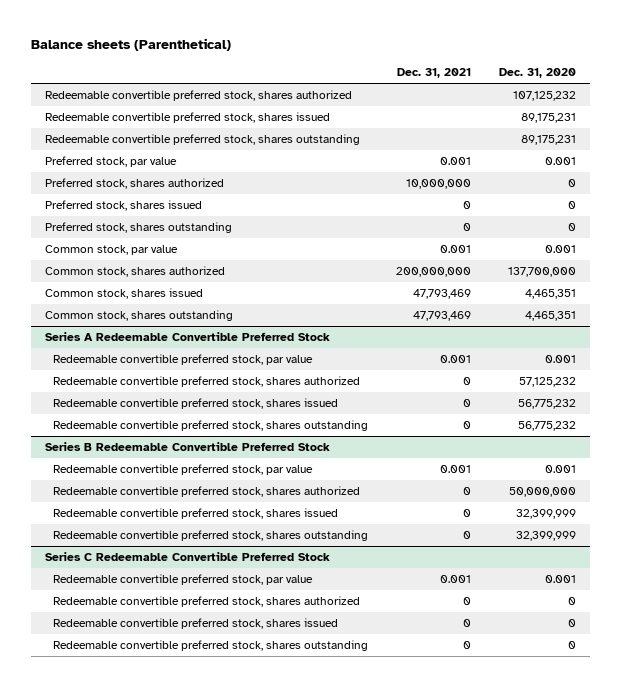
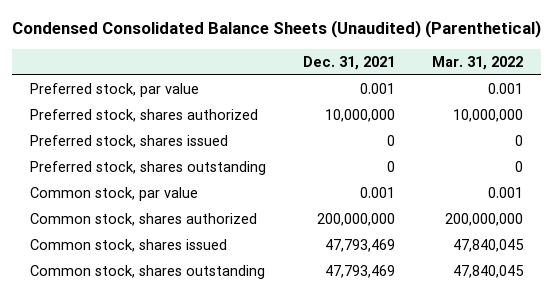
[30,38,231,52] Balance sheets (Parenthetical) -> [11,20,541,39] Condensed Consolidated Balance Sheets (Unaudited) (Parenthetical)
[499,68,577,79] Dec. 31, 2020 -> none
none -> [431,55,523,70] Mar. 31, 2022
[44,89,352,101] Redeemable convertible preferred stock, shares authorized -> none
[44,111,330,123] Redeemable convertible preferred stock, shares issued -> none
[44,133,360,145] Redeemable convertible preferred stock, shares outstanding -> none
[44,331,330,341] Series A Redeemable Convertible Preferred Stock -> none
[53,353,314,365] Redeemable convertible preferred stock, par value -> none
[53,375,361,387] Redeemable convertible preferred stock, shares authorized -> none
[53,397,339,409] Redeemable convertible preferred stock, shares issued -> none
[53,419,369,431] Redeemable convertible preferred stock, shares outstanding -> none
[44,441,330,451] Series B Redeemable Convertible Preferred Stock -> none
[53,463,314,475] Redeemable convertible preferred stock, par value -> none
[53,485,361,497] Redeemable convertible preferred stock, shares authorized -> none
[53,507,339,519] Redeemable convertible preferred stock, shares issued -> none
[53,529,369,541] Redeemable convertible preferred stock, shares outstanding -> none
[44,551,330,561] Series C Redeemable Convertible Preferred Stock -> none
[53,573,314,585] Redeemable convertible preferred stock, par value -> none
[53,595,361,607] Redeemable convertible preferred stock, shares authorized -> none
[53,617,339,629] Redeemable convertible preferred stock, shares issued -> none
[53,639,369,651] Redeemable convertible preferred stock, shares outstanding -> none

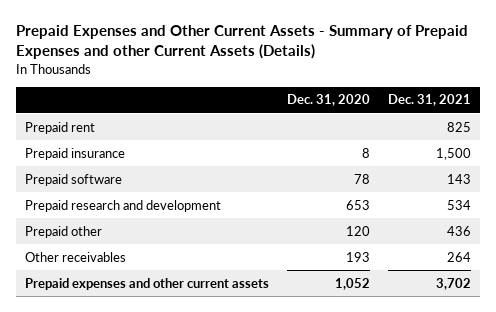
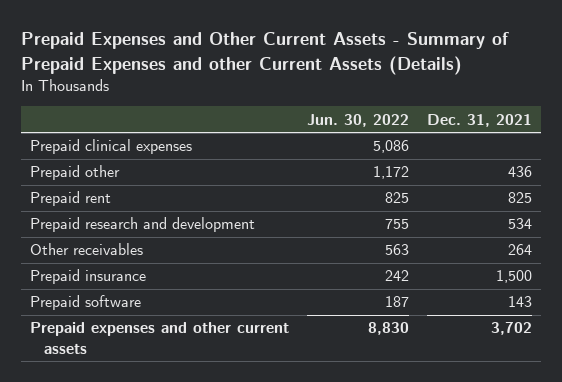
[286,94,370,107] Dec. 31, 2020 -> none
none -> [307,113,410,127] Jun. 30, 2022
none -> [30,139,193,155] Prepaid clinical expenses
[24,225,102,238] Prepaid other -> [30,165,121,181] Prepaid other
[24,147,125,160] Prepaid insurance -> [30,269,147,285] Prepaid insurance
[24,173,122,186] Prepaid software -> [30,295,142,311] Prepaid software

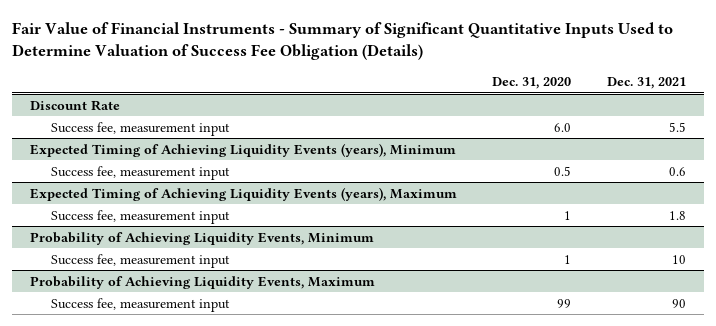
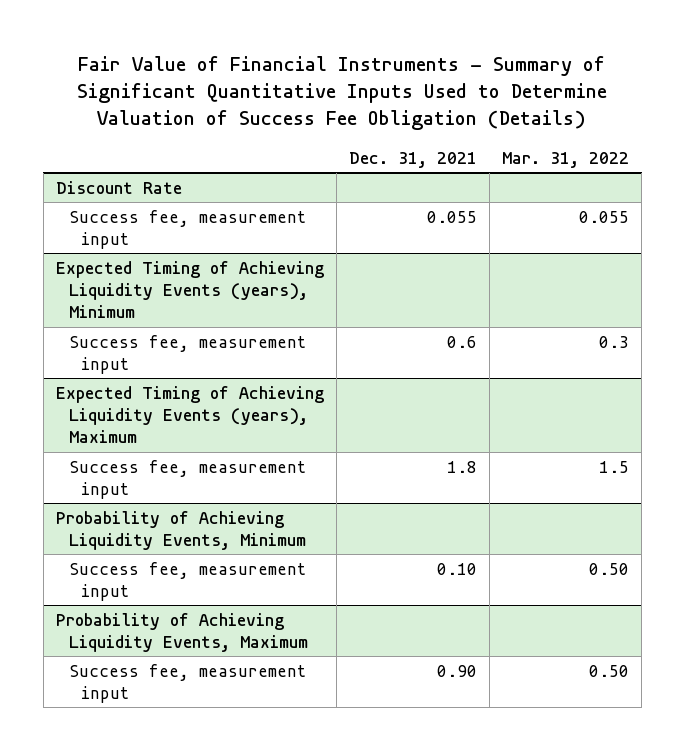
[492,77,572,90] Dec. 31, 2020 -> none
none -> [502,151,630,168] Mar. 31, 2022
[668,121,686,132] 5.5 -> [426,210,477,223] 0.055
[671,254,686,264] 10 -> [436,562,477,575] 0.10
[671,298,686,308] 90 -> [436,664,477,677] 0.90

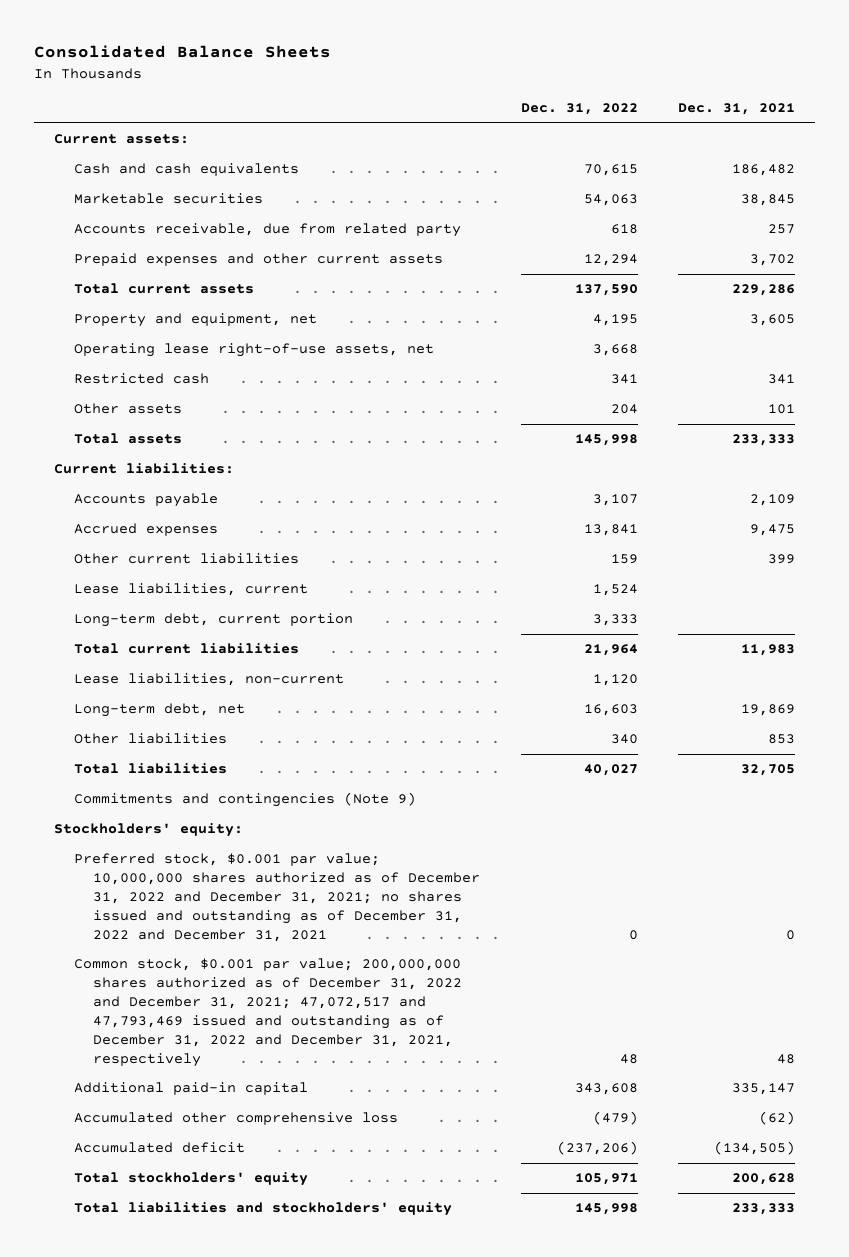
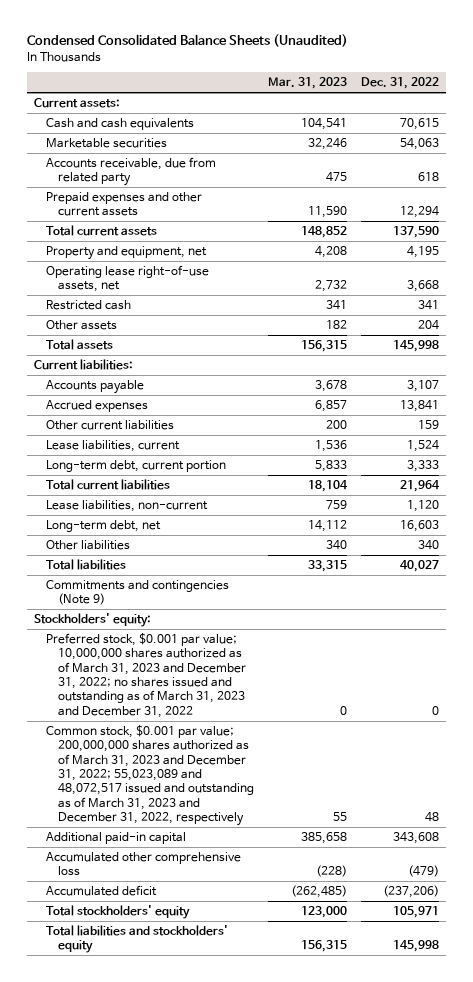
[33,45,331,59] Consolidated Balance Sheets -> [27,34,349,48] Condensed Consolidated Balance Sheets (Unaudited)
[677,103,795,116] Dec. 31, 2021 -> none
none -> [267,77,347,90] Mar. 31, 2023
[73,853,481,942] Preferred stock, $0.001 par value; 10,000,000 shares authorized as of December 31, 2022 and December 31, 2021; no shares issued and outstanding as of December 31, 2022 and December 31, 2021 -> [46,633,246,718] Preferred stock, $0.001 par value; 10,000,000 shares authorized as of March 31, 2023 and December 31, 2022; no shares issued and outstanding as of March 31, 2023 and December 31, 2022
[73,958,463,1067] Common stock, $0.001 par value; 200,000,000 shares authorized as of December 31, 2022 and December 31, 2021; 47,072,517 and 47,793,469 issued and outstanding as of December 31, 2022 and December 31, 2021, respectively -> [46,725,254,827] Common stock, $0.001 par value; 200,000,000 shares authorized as of March 31, 2023 and December 31, 2022; 55,023,089 and 48,072,517 issued and outstanding as of March 31, 2023 and December 31, 2022, respectively

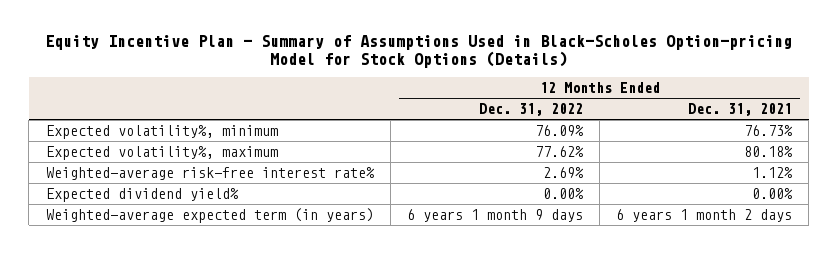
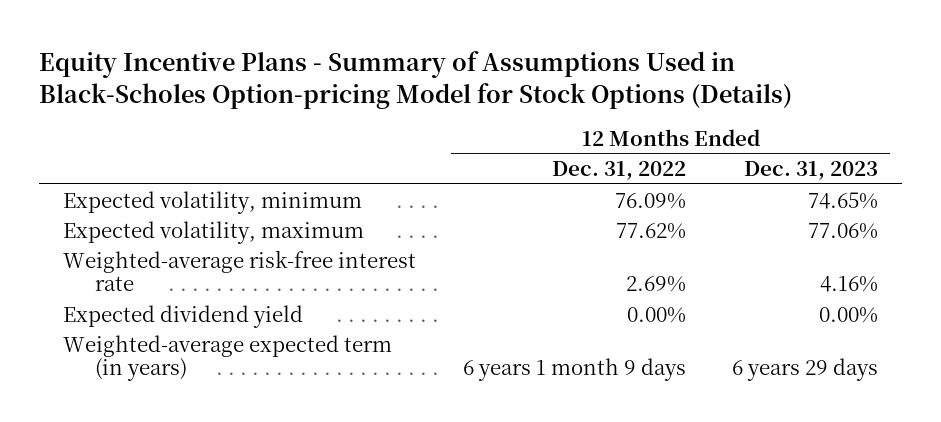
[44,35,792,69] Equity Incentive Plan - Summary of Assumptions Used in Black-Scholes Option-pricing Model for Stock Options (Details) -> [39,50,793,109] Equity Incentive Plans - Summary of Assumptions Used in Black-Scholes Option-pricing Model for Stock Options (Details)
[688,102,793,116] Dec. 31, 2021 -> none
none -> [744,160,879,180] Dec. 31, 2023
[45,124,278,139] Expected volatility%, minimum -> [62,190,362,214] Expected volatility, minimum
[45,145,278,160] Expected volatility%, maximum -> [62,220,364,244] Expected volatility, maximum
[45,166,375,180] Weighted-average risk-free interest rate% -> [62,249,416,292] Weighted-average risk-free interest rate
[45,187,239,202] Expected dividend yield% -> [62,304,303,328] Expected dividend yield

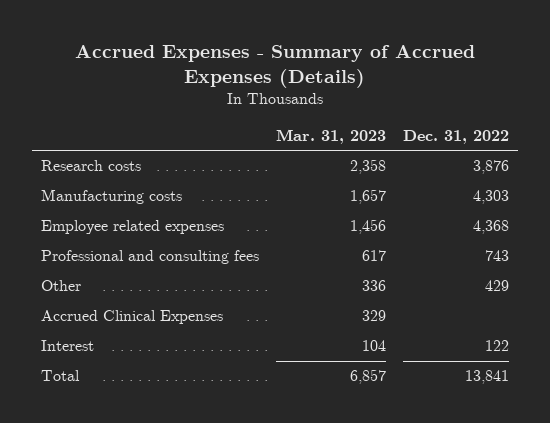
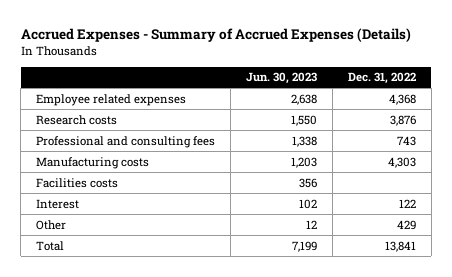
[276,129,387,145] Mar. 31, 2023 -> none
none -> [246,72,318,85] Jun. 30, 2023
[41,160,142,172] Research costs -> [36,114,118,125] Research costs
[41,310,224,325] Accrued Clinical Expenses -> none
[41,189,183,205] Manufacturing costs -> [36,156,150,169] Manufacturing costs
none -> [36,177,119,188] Facilities costs
[41,280,82,292] Other -> [36,219,67,230] Other

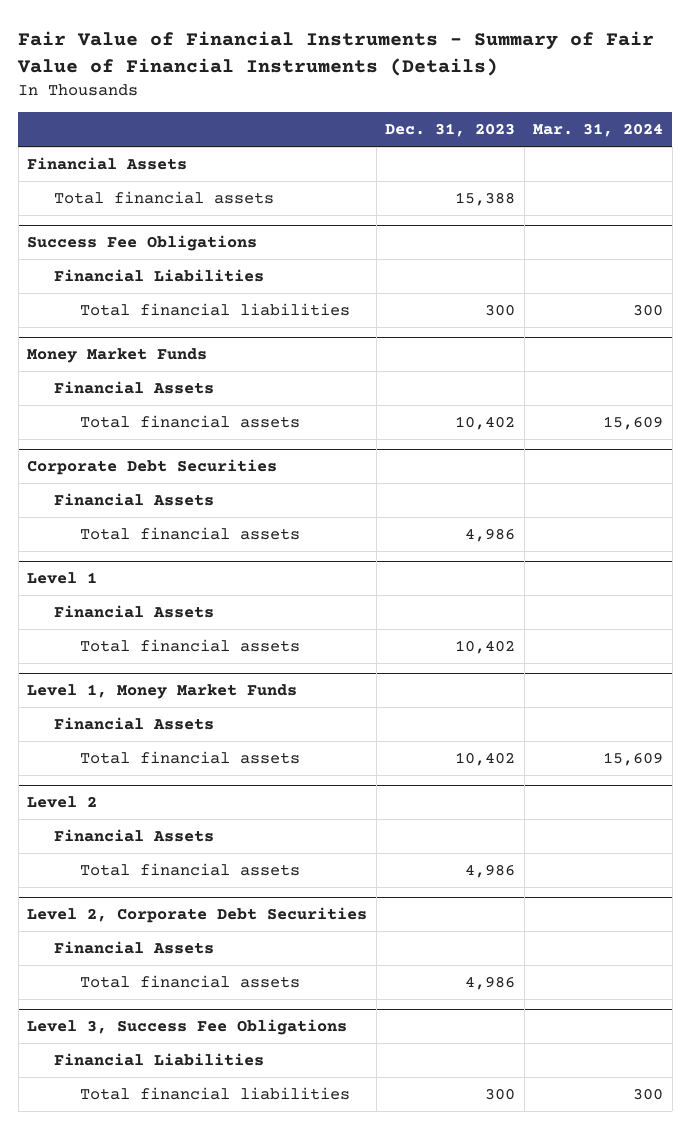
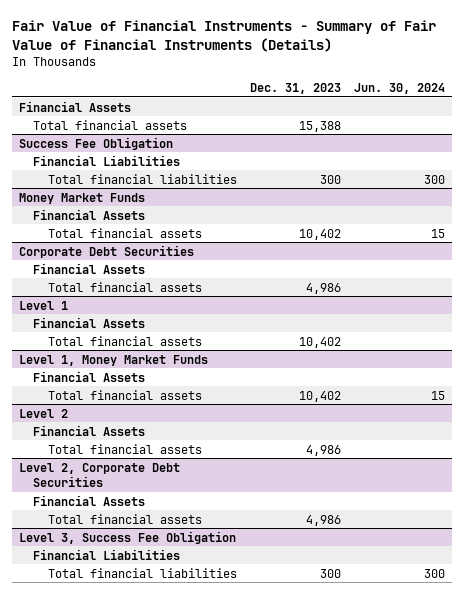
[533,123,664,138] Mar. 31, 2024 -> none
none -> [354,82,446,94] Jun. 30, 2024
[27,235,258,252] Success Fee Obligations -> [19,136,174,150] Success Fee Obligation
[27,1019,348,1036] Level 3, Success Fee Obligations -> [19,530,237,544] Level 3, Success Fee Obligation

